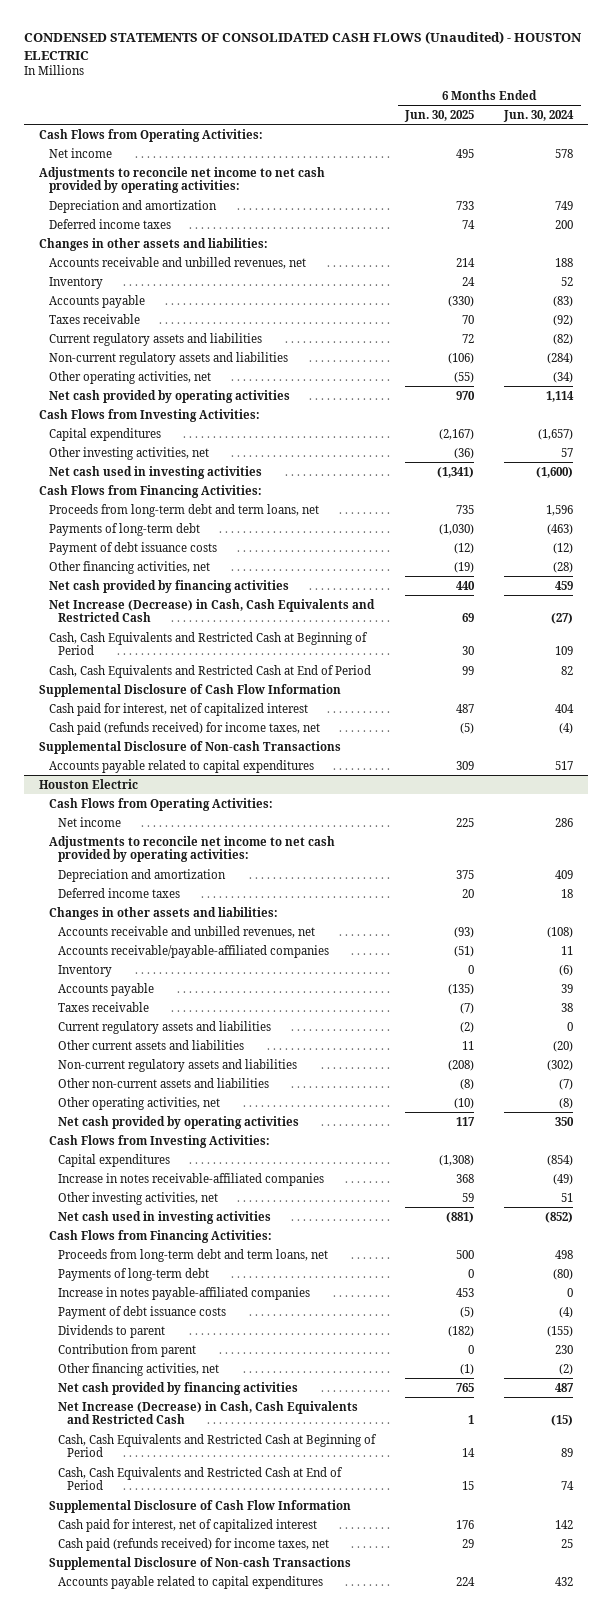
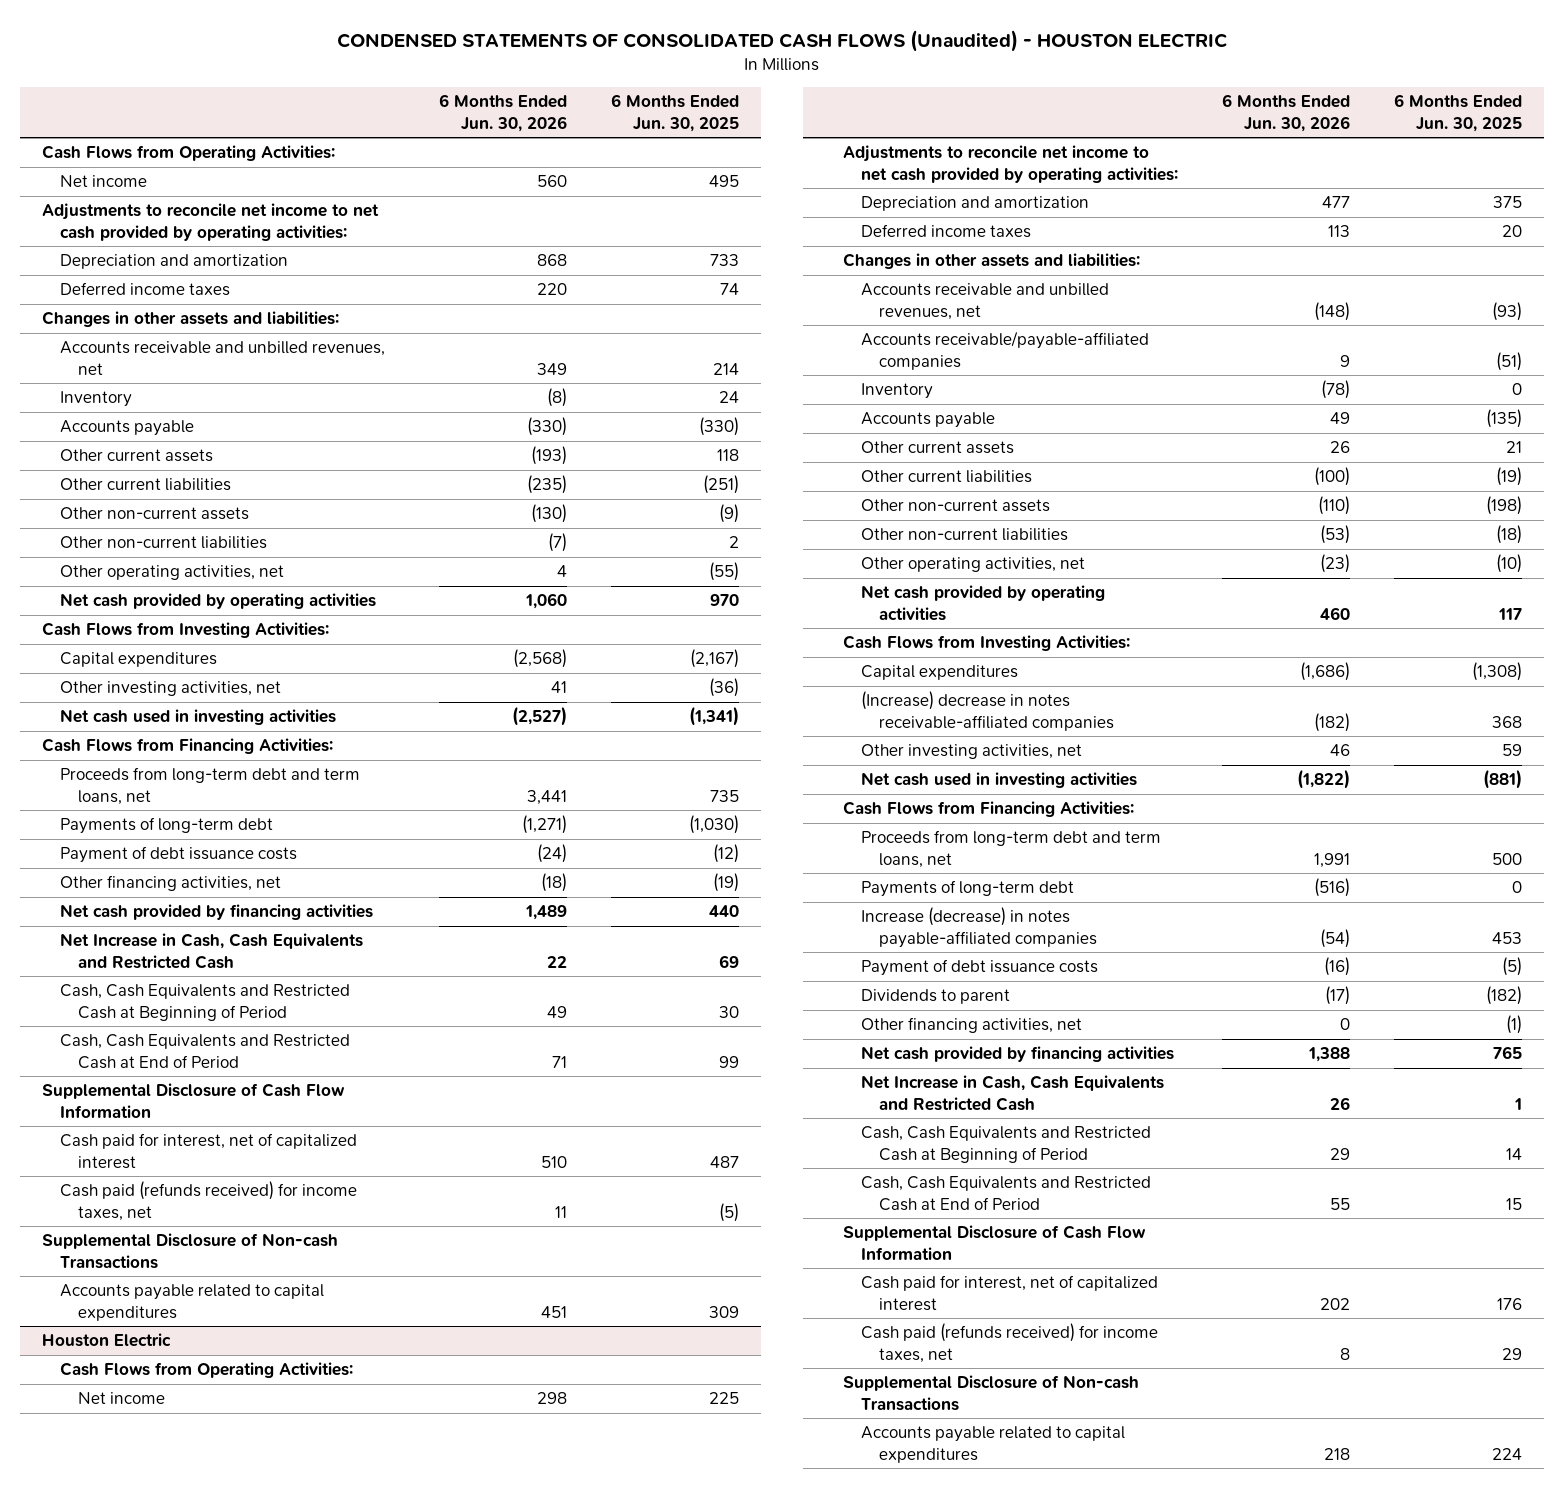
[503,110,575,123] Jun. 30, 2024 -> none
none -> [438,94,567,132] 6 Months Ended Jun. 30, 2026
[48,313,140,324] Taxes receivable -> none
[48,332,262,346] Current regulatory assets and liabilities -> none
[48,351,288,365] Non-current regulatory assets and liabilities -> none
none -> [60,449,214,463] Other current assets
none -> [60,478,232,492] Other current liabilities
none -> [60,507,250,521] Other non-current assets
none -> [60,536,268,550] Other non-current liabilities
[48,598,375,623] Net Increase (Decrease) in Cash, Cash Equivalents and Restricted Cash -> [60,933,364,969] Net Increase in Cash, Cash Equivalents and Restricted Cash
[57,1001,149,1012] Taxes receivable -> none
[57,1020,271,1034] Current regulatory assets and liabilities -> none
[57,1058,297,1072] Non-current regulatory assets and liabilities -> none
[57,1039,244,1050] Other current assets and liabilities -> [861,441,1015,455] Other current assets
[462,1040,475,1050] 11 -> [1505,441,1522,454] 21
none -> [861,470,1033,484] Other current liabilities
[57,1077,269,1088] Other non-current assets and liabilities -> [861,499,1051,513] Other non-current assets
[460,1078,475,1090] (8) -> [1485,496,1522,516] (198)
none -> [861,528,1069,542] Other non-current liabilities
[57,1172,324,1186] Increase in notes receivable-affiliated companies -> [861,691,1115,731] (Increase) decrease in notes receivable-affiliated companies
[57,1286,310,1300] Increase in notes payable-affiliated companies -> [861,907,1098,948] Increase (decrease) in notes payable-affiliated companies
[57,1343,196,1357] Contribution from parent -> none
[57,1400,358,1425] Net Increase (Decrease) in Cash, Cash Equivalents and Restricted Cash -> [861,1075,1165,1111] Net Increase in Cash, Cash Equivalents and Restricted Cash

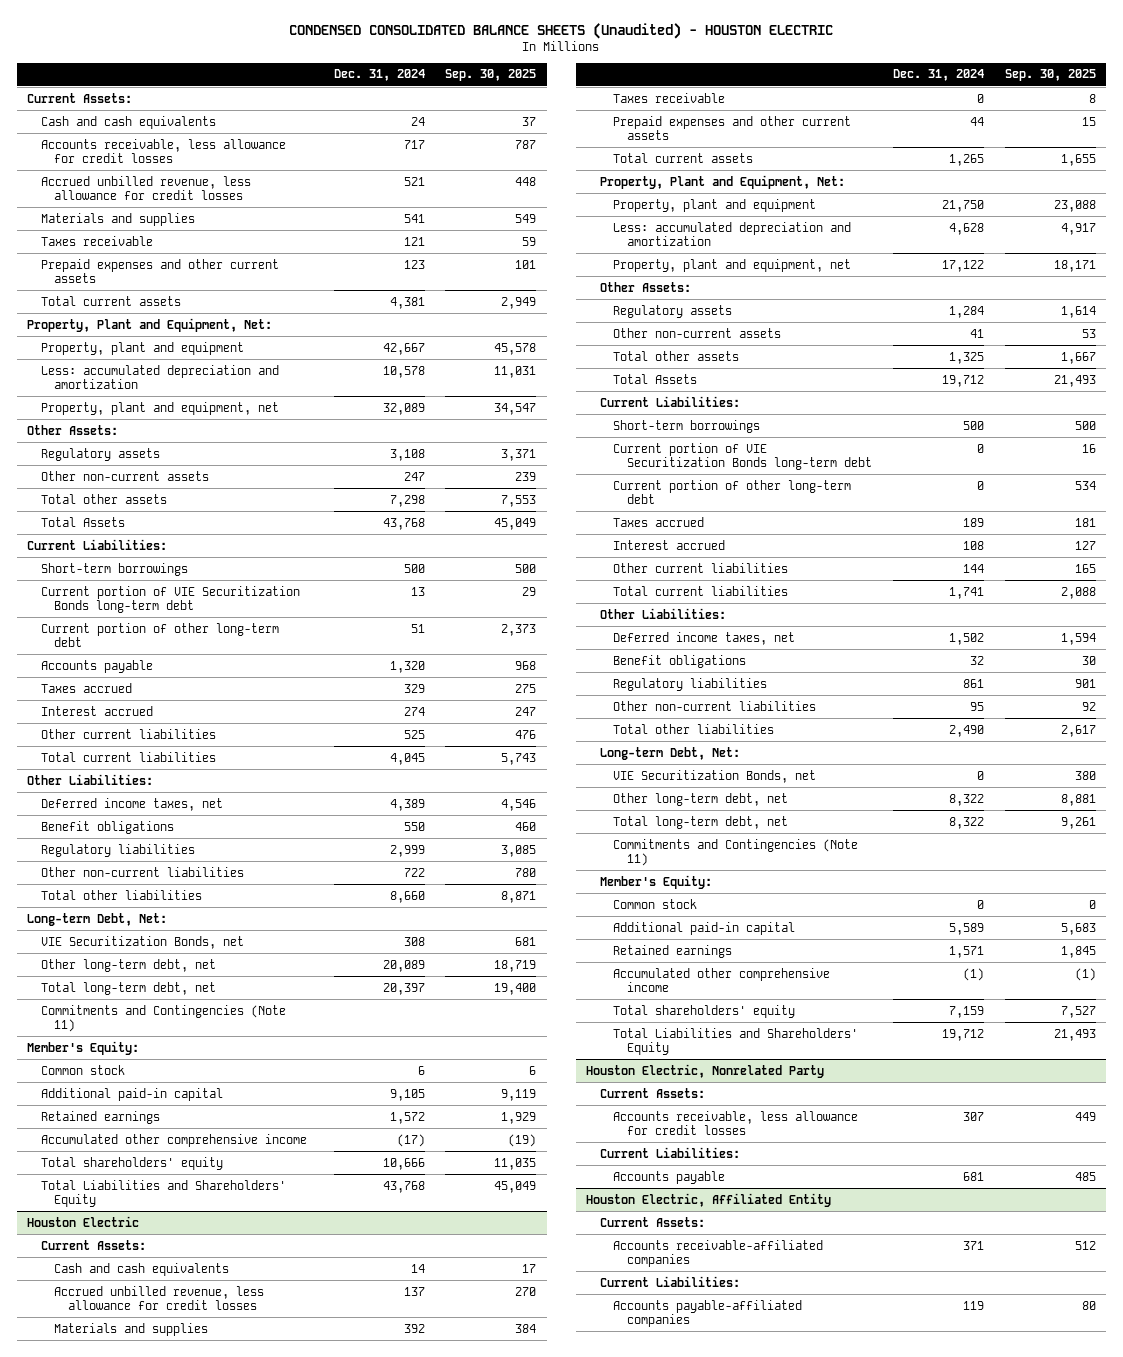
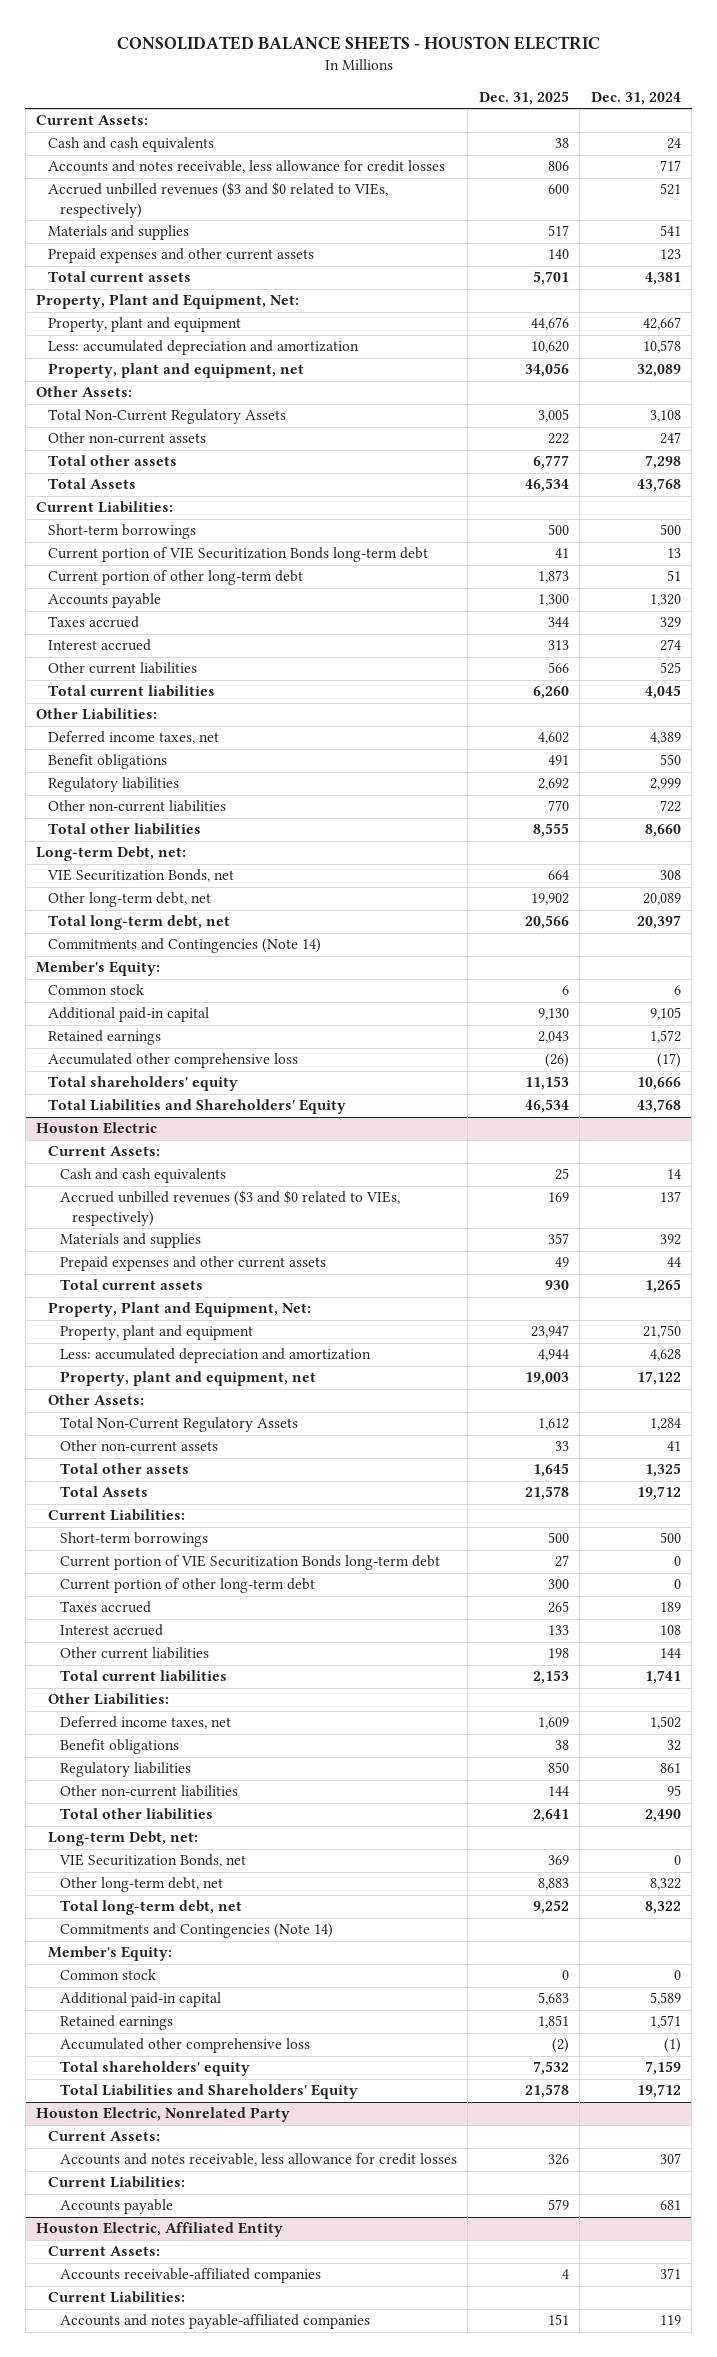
[289,22,834,39] CONDENSED CONSOLIDATED BALANCE SHEETS (Unaudited) - HOUSTON ELECTRIC -> [116,36,600,51] CONSOLIDATED BALANCE SHEETS - HOUSTON ELECTRIC
[445,69,537,82] Sep. 30, 2025 -> none
none -> [478,90,569,105] Dec. 31, 2025
[40,138,286,163] Accounts receivable, less allowance for credit losses -> [48,160,446,174] Accounts and notes receivable, less allowance for credit losses
[40,175,251,200] Accrued unbilled revenue, less allowance for credit losses -> [48,182,389,218] Accrued unbilled revenues ($3 and $0 related to VIEs, respectively)
[40,235,153,246] Taxes receivable -> none
[40,447,160,461] Regulatory assets -> [48,409,287,425] Total Non-Current Regulatory Assets
[27,912,168,926] Long-term Debt, Net: -> [36,846,187,862] Long-term Debt, net:
[40,1004,286,1032] Commitments and Contingencies (Note 11) -> [48,938,322,954] Commitments and Contingencies (Note 14)
[40,1133,307,1147] Accumulated other comprehensive income -> [48,1053,299,1069] Accumulated other comprehensive loss
[54,1285,265,1310] Accrued unbilled revenue, less allowance for credit losses -> [59,1190,400,1226] Accrued unbilled revenues ($3 and $0 related to VIEs, respectively)
[613,92,726,103] Taxes receivable -> none
[613,304,733,318] Regulatory assets -> [59,1417,298,1433] Total Non-Current Regulatory Assets
[599,746,740,760] Long-term Debt, Net: -> [48,1831,199,1847] Long-term Debt, net:
[613,838,859,866] Commitments and Contingencies (Note 11) -> [59,1923,333,1939] Commitments and Contingencies (Note 14)
[613,967,831,992] Accumulated other comprehensive income -> [59,2038,310,2054] Accumulated other comprehensive loss
[613,1110,859,1135] Accounts receivable, less allowance for credit losses -> [59,2153,457,2167] Accounts and notes receivable, less allowance for credit losses
[613,1299,803,1327] Accounts payable-affiliated companies -> [59,2314,370,2330] Accounts and notes payable-affiliated companies

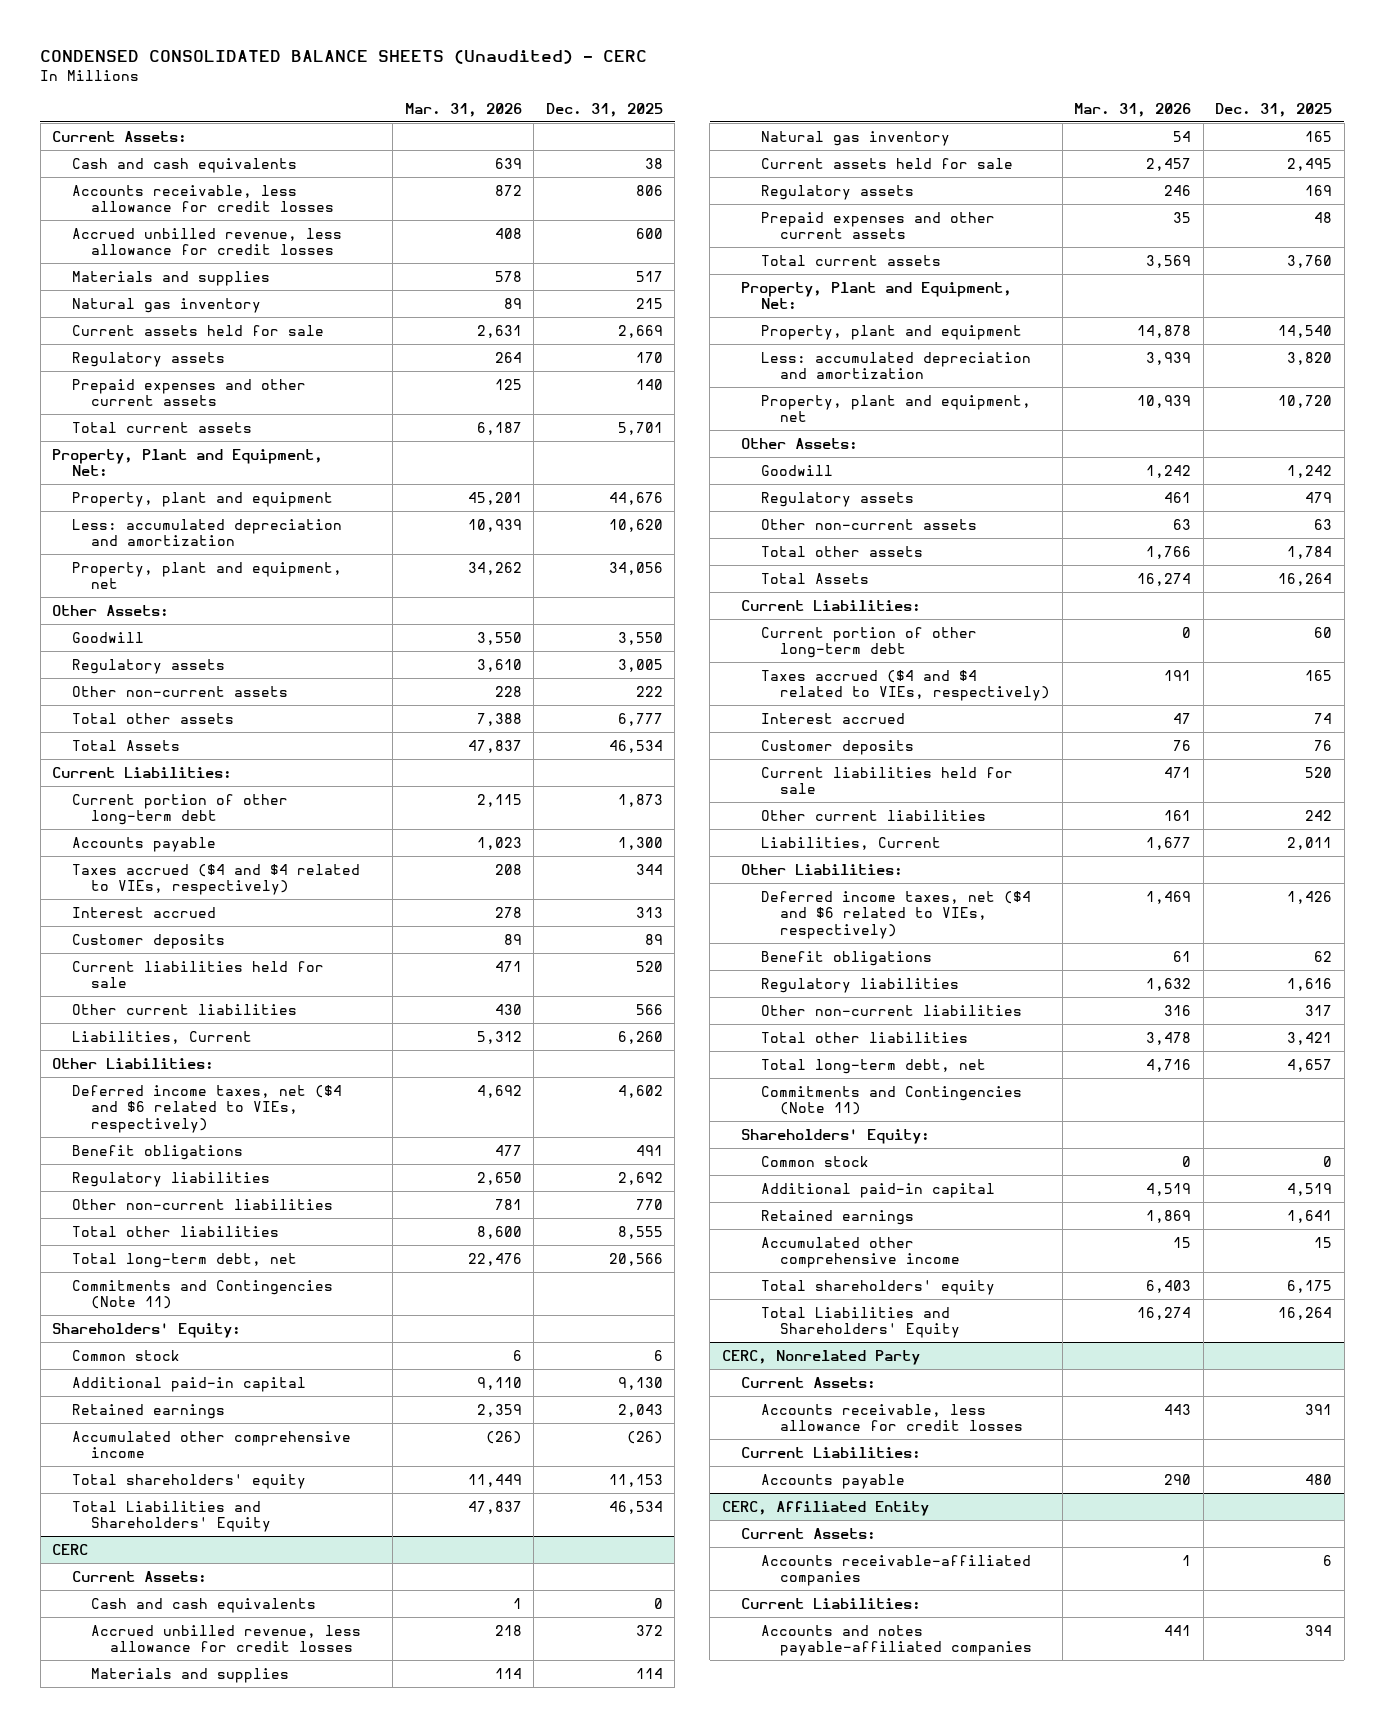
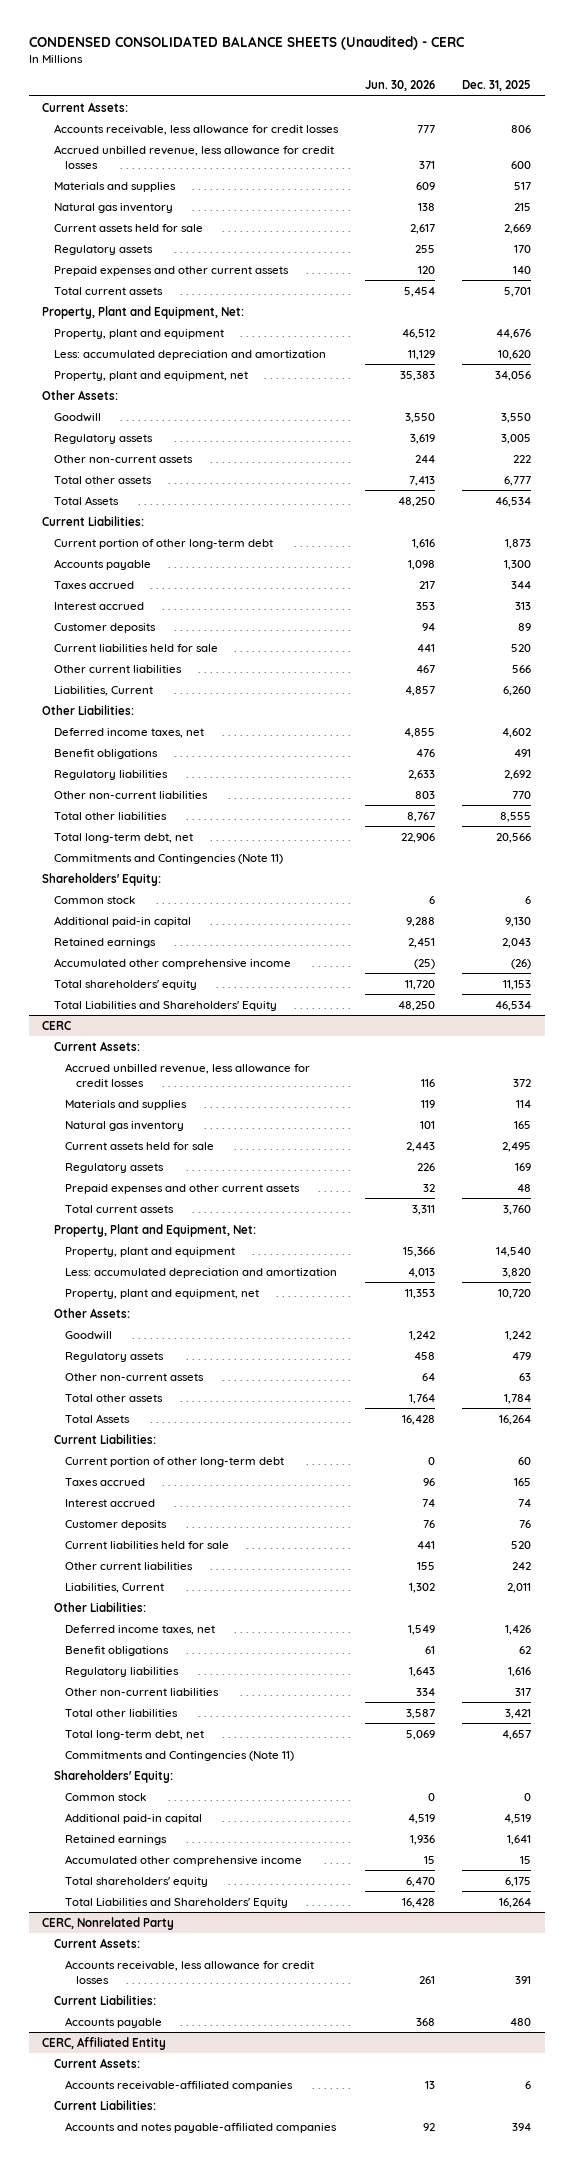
[404,102,522,117] Mar. 31, 2026 -> none
none -> [364,80,435,92] Jun. 30, 2026
[71,157,297,173] Cash and cash equivalents -> none
[71,863,360,896] Taxes accrued ($4 and $4 related to VIEs, respectively) -> [53,580,134,589] Taxes accrued
[71,1084,342,1133] Deferred income taxes, net ($4 and $6 related to VIEs, respectively) -> [53,727,204,738] Deferred income taxes, net
[91,1597,317,1613] Cash and cash equivalents -> none
[760,669,1050,702] Taxes accrued ($4 and $4 related to VIEs, respectively) -> [64,1477,145,1486] Taxes accrued
[760,890,1031,939] Deferred income taxes, net ($4 and $6 related to VIEs, respectively) -> [64,1624,215,1635] Deferred income taxes, net

